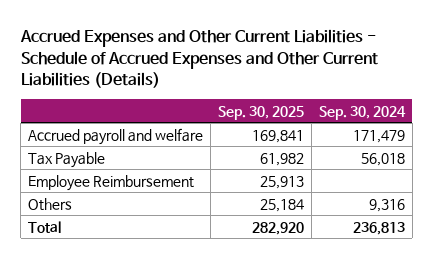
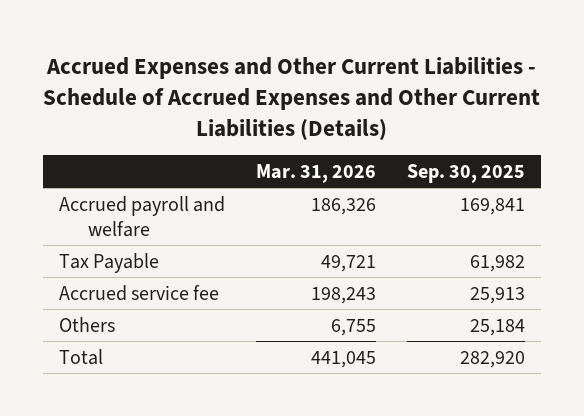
[318,105,406,120] Sep. 30, 2024 -> none
none -> [256,163,377,183] Mar. 31, 2026
[28,174,195,191] Employee Reimbursement -> [58,284,219,301] Accrued service fee

